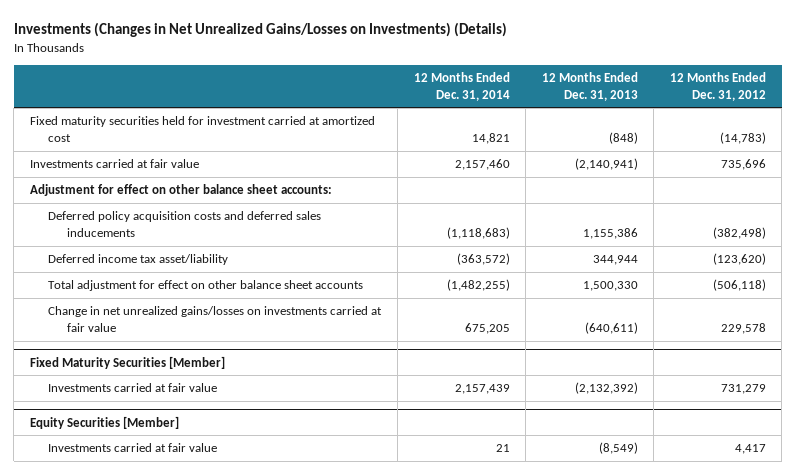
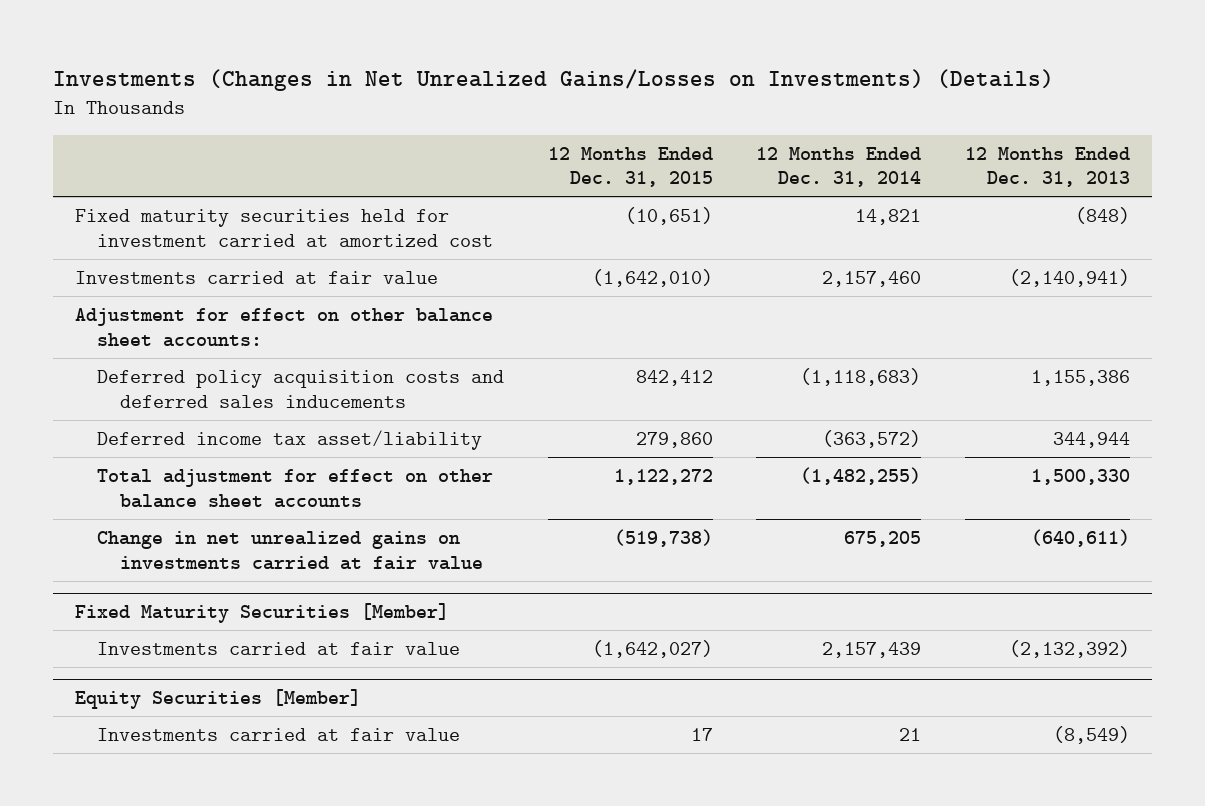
[669,71,766,101] 12 Months Ended Dec. 31, 2012 -> none
none -> [547,146,713,188] 12 Months Ended Dec. 31, 2015
[48,306,383,332] Change in net unrealized gains/losses on investments carried at fair value -> [97,530,484,570] Change in net unrealized gains on investments carried at fair value

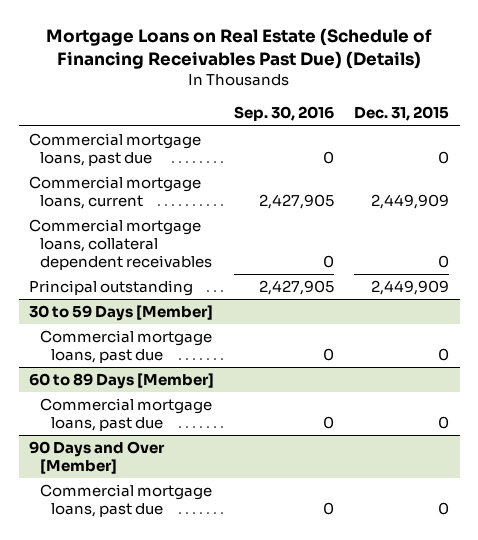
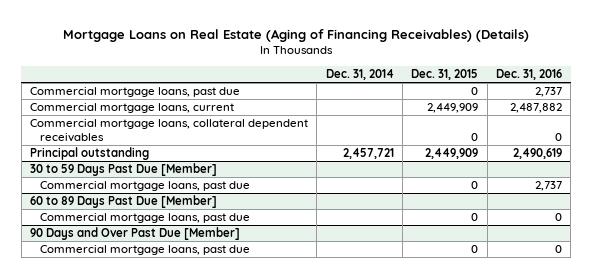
[46,27,433,70] Mortgage Loans on Real Estate (Schedule of Financing Receivables Past Due) (Details) -> [63,28,530,42] Mortgage Loans on Real Estate (Aging of Financing Receivables) (Details)
[234,106,335,122] Sep. 30, 2016 -> none
none -> [325,69,394,81] Dec. 31, 2014
none -> [496,69,563,81] Dec. 31, 2016
[28,305,213,322] 30 to 59 Days [Member] -> [29,163,217,177] 30 to 59 Days Past Due [Member]
[28,373,214,390] 60 to 89 Days [Member] -> [29,195,217,209] 60 to 89 Days Past Due [Member]
[28,441,165,475] 90 Days and Over [Member] -> [29,227,240,241] 90 Days and Over Past Due [Member]

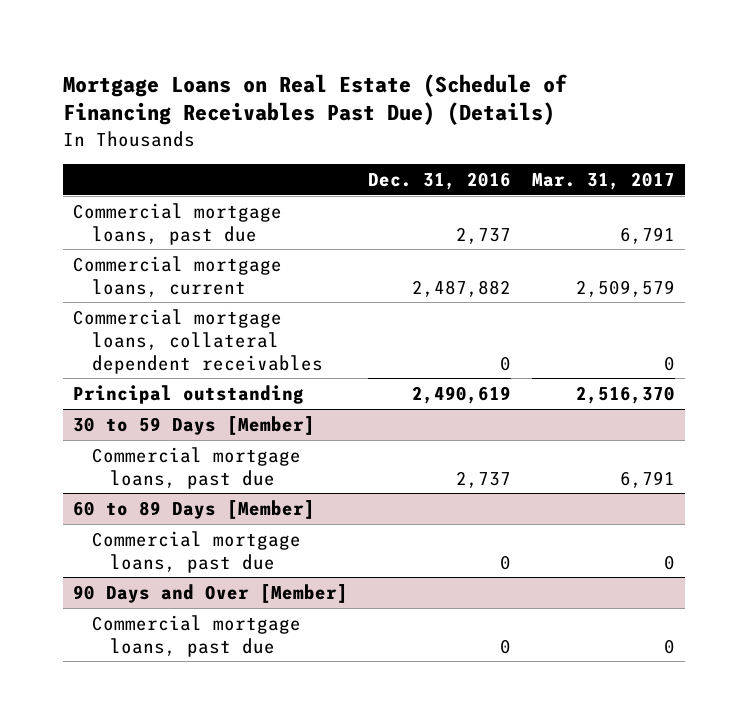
[63,28,530,42] Mortgage Loans on Real Estate (Aging of Financing Receivables) (Details) -> [62,73,567,126] Mortgage Loans on Real Estate (Schedule of Financing Receivables Past Due) (Details)
[325,69,394,81] Dec. 31, 2014 -> none
[411,69,479,81] Dec. 31, 2015 -> none
none -> [531,171,675,190] Mar. 31, 2017
[29,163,217,177] 30 to 59 Days Past Due [Member] -> [72,415,315,435] 30 to 59 Days [Member]
[29,195,217,209] 60 to 89 Days Past Due [Member] -> [72,499,315,519] 60 to 89 Days [Member]
[29,227,240,241] 90 Days and Over Past Due [Member] -> [72,583,348,603] 90 Days and Over [Member]

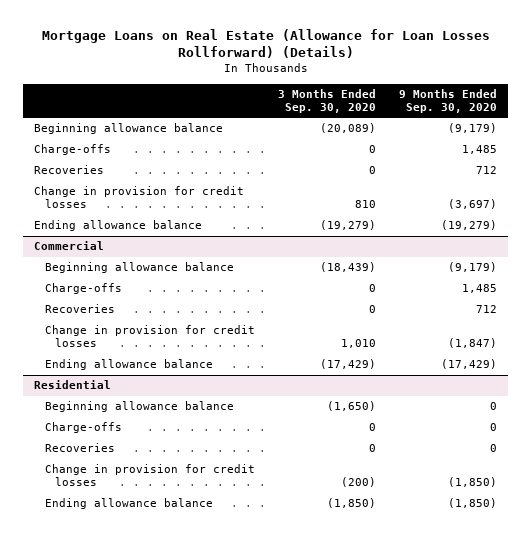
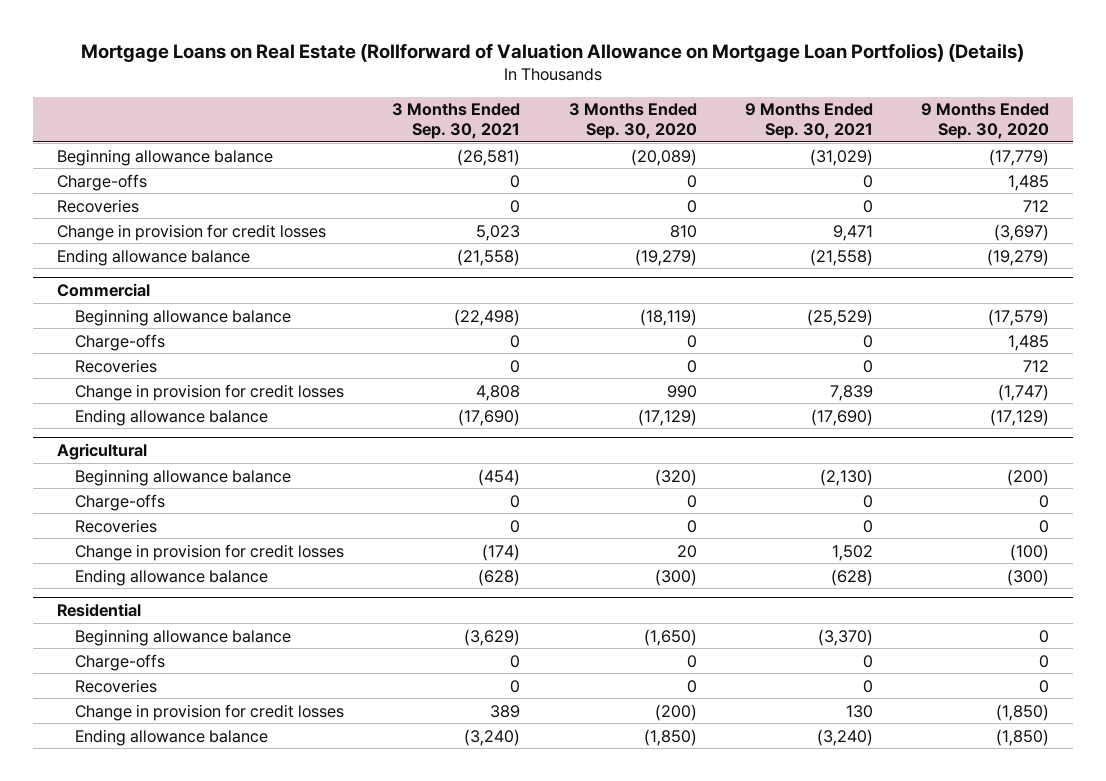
[41,29,490,59] Mortgage Loans on Real Estate (Allowance for Loan Losses Rollforward) (Details) -> [81,43,1025,63] Mortgage Loans on Real Estate (Rollforward of Valuation Allowance on Mortgage Loan Portfolios) (Details)
none -> [392,103,521,139] 3 Months Ended Sep. 30, 2021
none -> [744,103,873,139] 9 Months Ended Sep. 30, 2021
[447,123,497,134] (9,179) -> [989,148,1050,166] (17,779)
[319,262,376,273] (18,439) -> [639,308,697,326] (18,119)
[447,262,497,273] (9,179) -> [988,308,1050,326] (17,579)
[340,339,376,349] 1,010 -> [666,384,697,398] 990
[447,338,497,349] (1,847) -> [998,383,1050,401] (1,747)
[319,359,376,370] (17,429) -> [637,408,697,426] (17,129)
[440,359,497,370] (17,429) -> [990,408,1050,426] (17,129)
none -> [57,443,148,461] Agricultural
none -> [75,468,292,486] Beginning allowance balance
none -> [75,493,166,511] Charge-offs
none -> [75,518,158,533] Recoveries
none -> [75,543,345,561] Change in provision for credit losses
none -> [75,568,269,586] Ending allowance balance

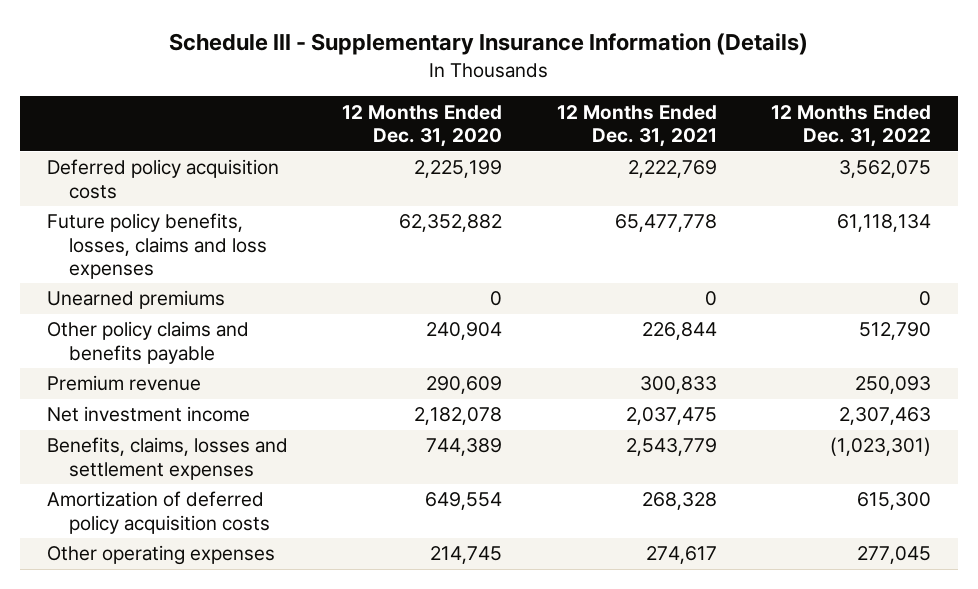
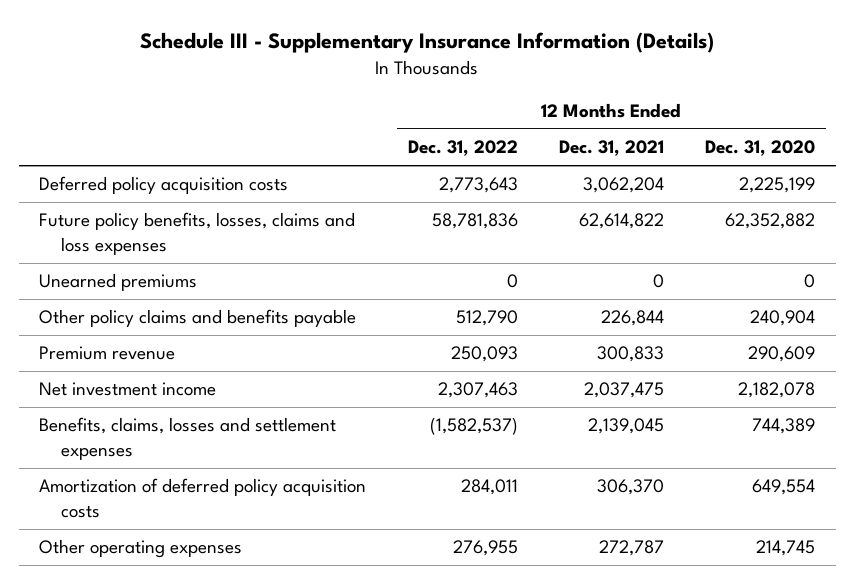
[627,160,717,179] 2,222,769 -> [582,177,664,194] 3,062,204
[838,160,931,179] 3,562,075 -> [438,177,518,194] 2,773,643
[614,214,717,233] 65,477,778 -> [578,213,664,230] 62,614,822
[836,214,931,233] 61,118,134 -> [431,213,518,230] 58,781,836
[625,438,717,457] 2,543,779 -> [587,418,664,435] 2,139,045
[829,437,931,457] (1,023,301) -> [429,417,518,436] (1,582,537)
[641,492,717,511] 268,328 -> [596,479,664,496] 306,370
[856,492,931,511] 615,300 -> [460,479,518,496] 284,011
[645,546,717,565] 274,617 -> [598,540,664,557] 272,787
[856,546,931,565] 277,045 -> [452,540,518,557] 276,955

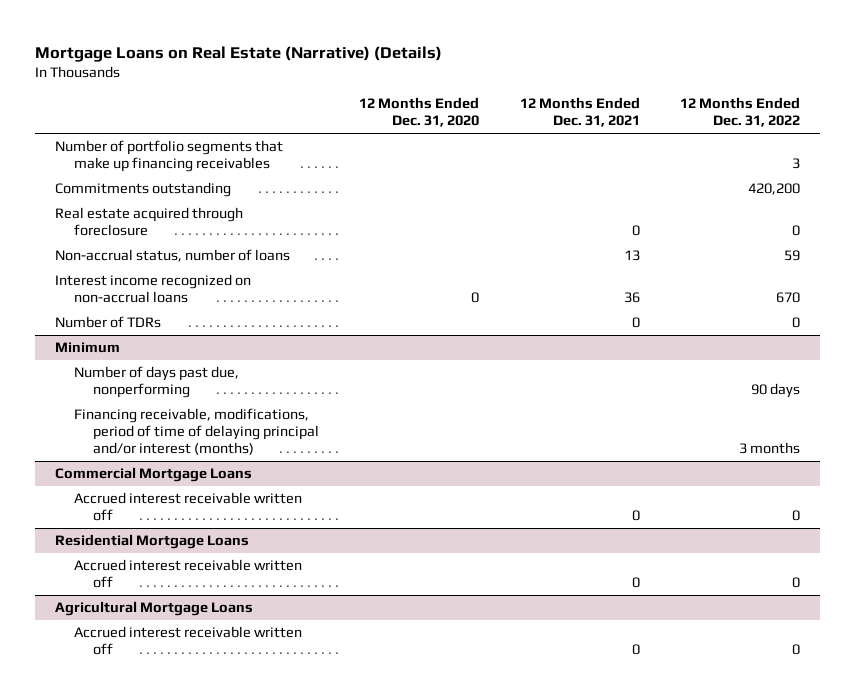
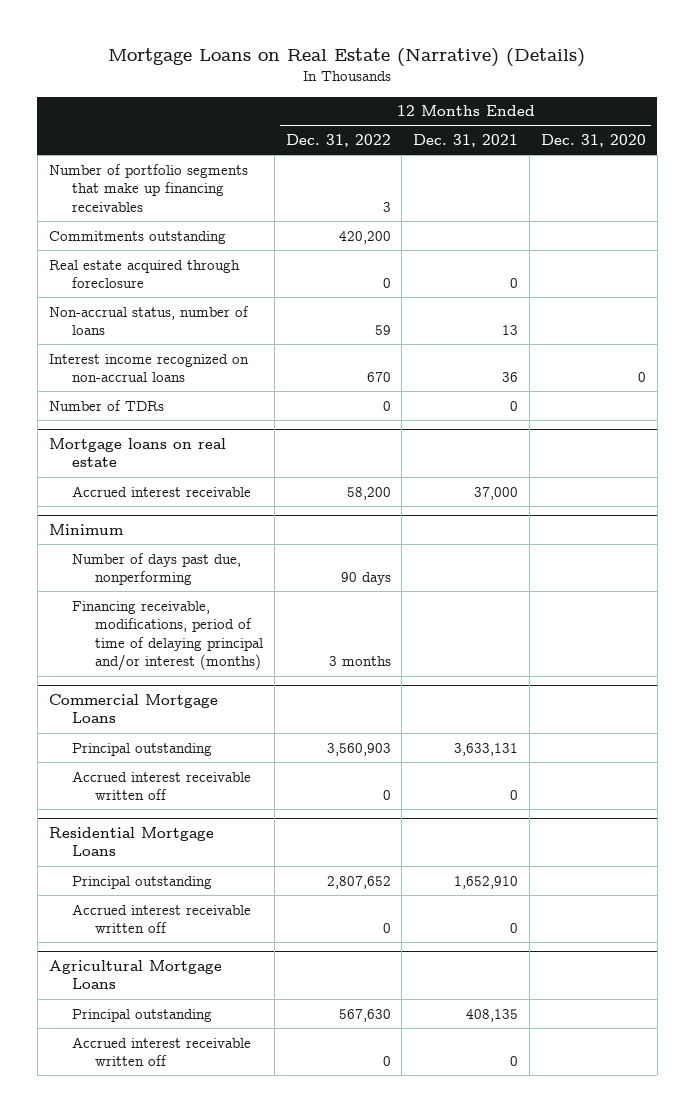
none -> [48,437,226,468] Mortgage loans on real estate
none -> [71,485,251,497] Accrued interest receivable
none -> [71,742,212,756] Principal outstanding
none -> [71,875,212,889] Principal outstanding
none -> [71,1008,212,1022] Principal outstanding

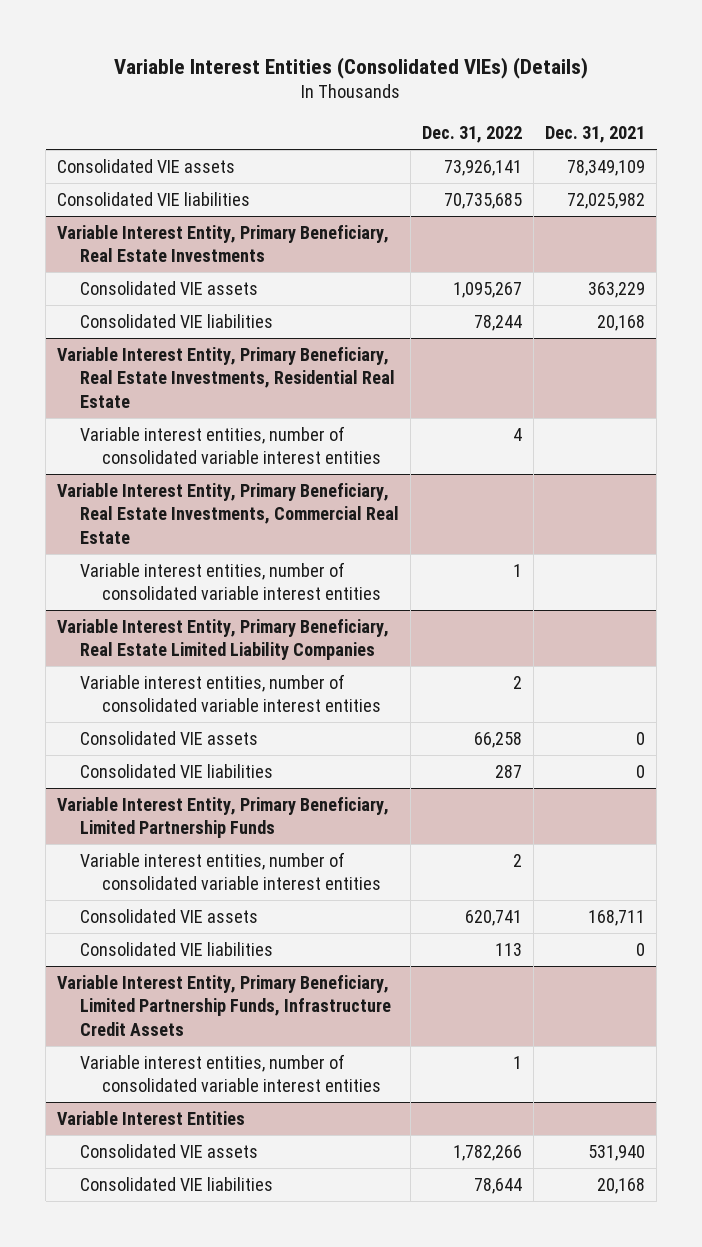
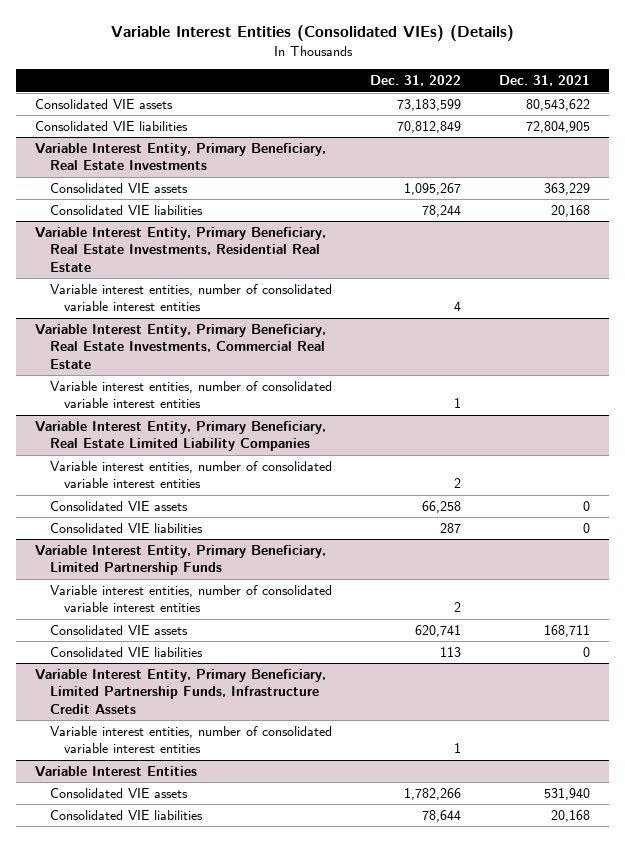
[443,159,522,176] 73,926,141 -> [396,98,461,111] 73,183,599
[567,159,646,176] 78,349,109 -> [525,98,590,111] 80,543,622
[443,192,522,209] 70,735,685 -> [396,120,461,133] 70,812,849
[567,192,646,209] 72,025,982 -> [525,120,590,133] 72,804,905

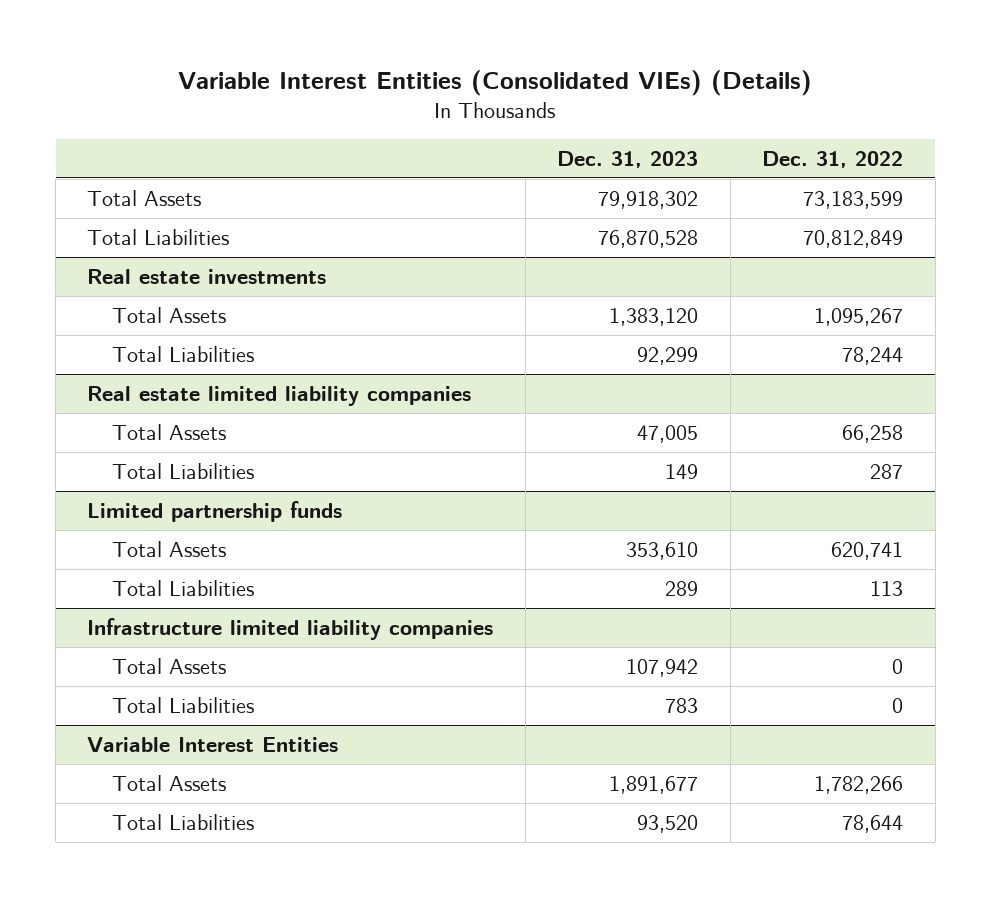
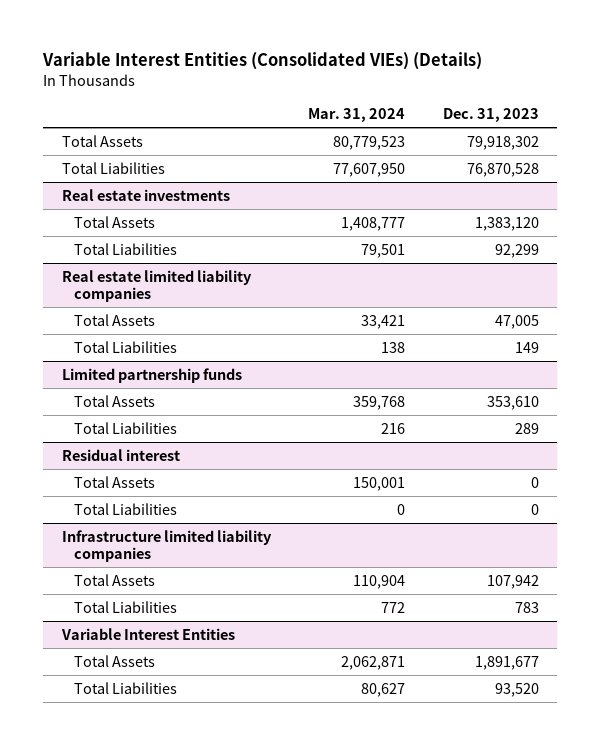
[762,150,904,168] Dec. 31, 2022 -> none
none -> [308,108,406,123] Mar. 31, 2024
none -> [62,448,181,461] Residual interest
none -> [74,475,156,488] Total Assets
none -> [74,502,178,515] Total Liabilities

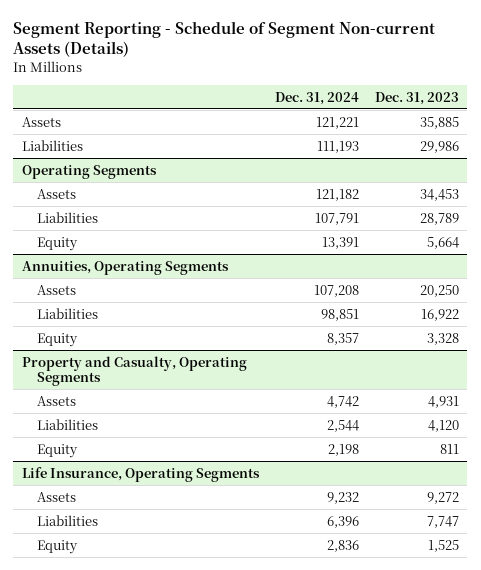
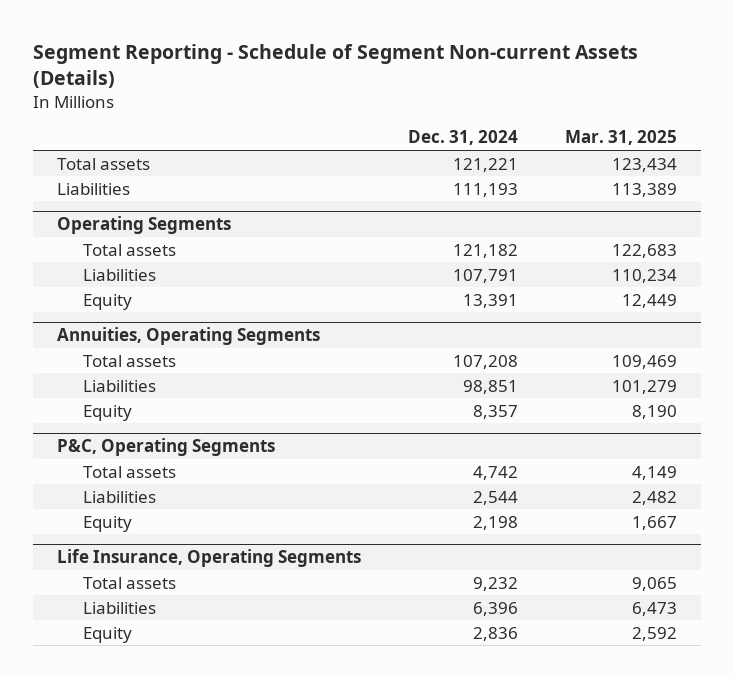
[375,91,460,105] Dec. 31, 2023 -> none
none -> [565,130,678,146] Mar. 31, 2025
[21,116,61,127] Assets -> [56,157,150,170] Total assets
[36,188,76,199] Assets -> [83,243,177,256] Total assets
[36,284,76,295] Assets -> [83,354,177,367] Total assets
[21,355,247,387] Property and Casualty, Operating Segments -> none
none -> [56,438,275,457] P&C, Operating Segments
[36,395,76,406] Assets -> [83,465,177,478] Total assets
[36,491,76,502] Assets -> [83,576,177,589] Total assets

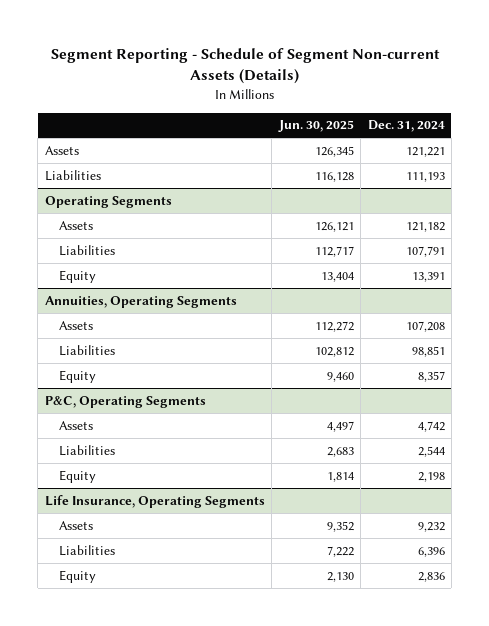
[565,130,678,146] Mar. 31, 2025 -> none
none -> [277,120,354,133] Jun. 30, 2025
[56,157,150,170] Total assets -> [44,145,79,155] Assets
[83,243,177,256] Total assets -> [59,220,94,230] Assets
[83,354,177,367] Total assets -> [59,320,94,330] Assets
[83,465,177,478] Total assets -> [59,420,94,430] Assets
[83,576,177,589] Total assets -> [59,520,94,530] Assets

